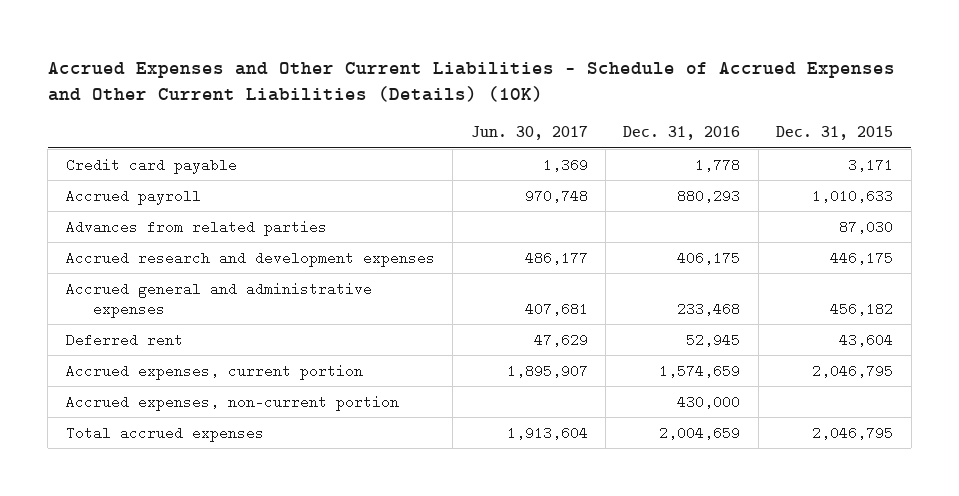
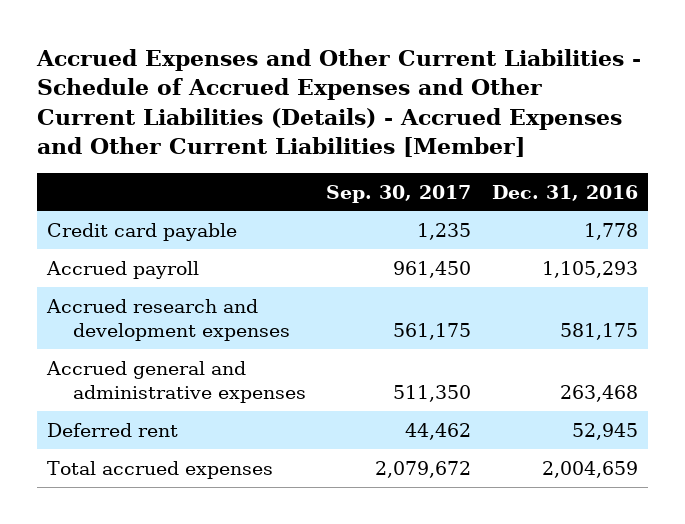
[47,61,895,103] Accrued Expenses and Other Current Liabilities - Schedule of Accrued Expenses and Other Current Liabilities (Details) (10K) -> [35,49,641,157] Accrued Expenses and Other Current Liabilities - Schedule of Accrued Expenses and Other Current Liabilities (Details) - Accrued Expenses and Other Current Liabilities [Member]
[470,126,588,141] Jun. 30, 2017 -> none
[776,126,894,141] Dec. 31, 2015 -> none
none -> [326,184,472,203] Sep. 30, 2017
[65,219,327,236] Advances from related parties -> none
[677,188,741,203] 880,293 -> [541,260,638,278] 1,105,293
[677,250,741,265] 406,175 -> [559,322,638,340] 581,175
[677,301,741,316] 233,468 -> [559,384,638,402] 263,468
[65,363,363,380] Accrued expenses, current portion -> none
[65,394,399,411] Accrued expenses, non-current portion -> none

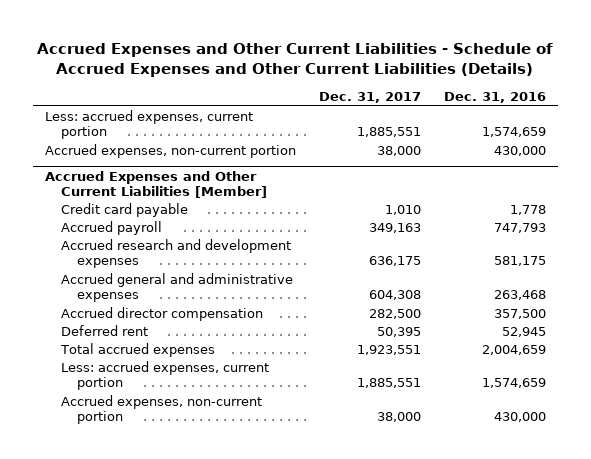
[35,49,641,157] Accrued Expenses and Other Current Liabilities - Schedule of Accrued Expenses and Other Current Liabilities (Details) - Accrued Expenses and Other Current Liabilities [Member] -> [37,42,554,78] Accrued Expenses and Other Current Liabilities - Schedule of Accrued Expenses and Other Current Liabilities (Details)
[326,184,472,203] Sep. 30, 2017 -> none
none -> [318,92,421,104] Dec. 31, 2017
none -> [44,110,253,140] Less: accrued expenses, current portion
none -> [44,144,296,159] Accrued expenses, non-current portion
none -> [44,170,267,198] Accrued Expenses and Other Current Liabilities [Member]
[541,260,638,278] 1,105,293 -> [493,223,546,234] 747,793
none -> [60,307,263,322] Accrued director compensation
none -> [60,361,269,391] Less: accrued expenses, current portion
none -> [60,395,262,425] Accrued expenses, non-current portion

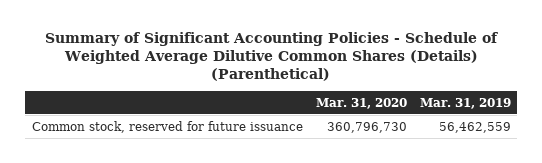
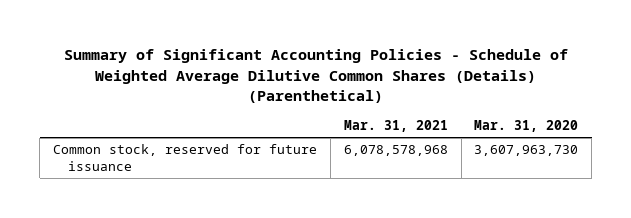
[419,97,511,109] Mar. 31, 2019 -> none
none -> [343,120,448,133] Mar. 31, 2021
[326,121,407,133] 360,796,730 -> [474,145,579,157] 3,607,963,730

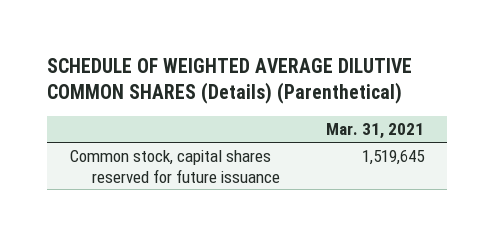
[63,49,568,103] Summary of Significant Accounting Policies - Schedule of Weighted Average Dilutive Common Shares (Details) (Parenthetical) -> [46,58,412,105] SCHEDULE OF WEIGHTED AVERAGE DILUTIVE COMMON SHARES (Details) (Parenthetical)
[474,120,579,133] Mar. 31, 2020 -> none
[53,144,318,172] Common stock, reserved for future issuance -> [69,149,281,183] Common stock, capital shares reserved for future issuance
[343,145,448,157] 6,078,578,968 -> [361,149,425,165] 1,519,645

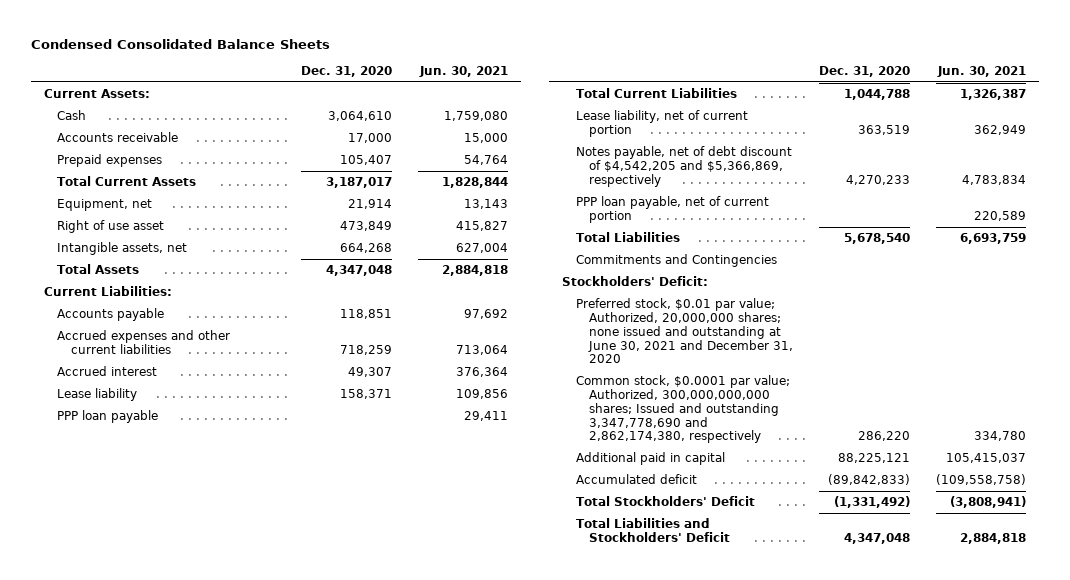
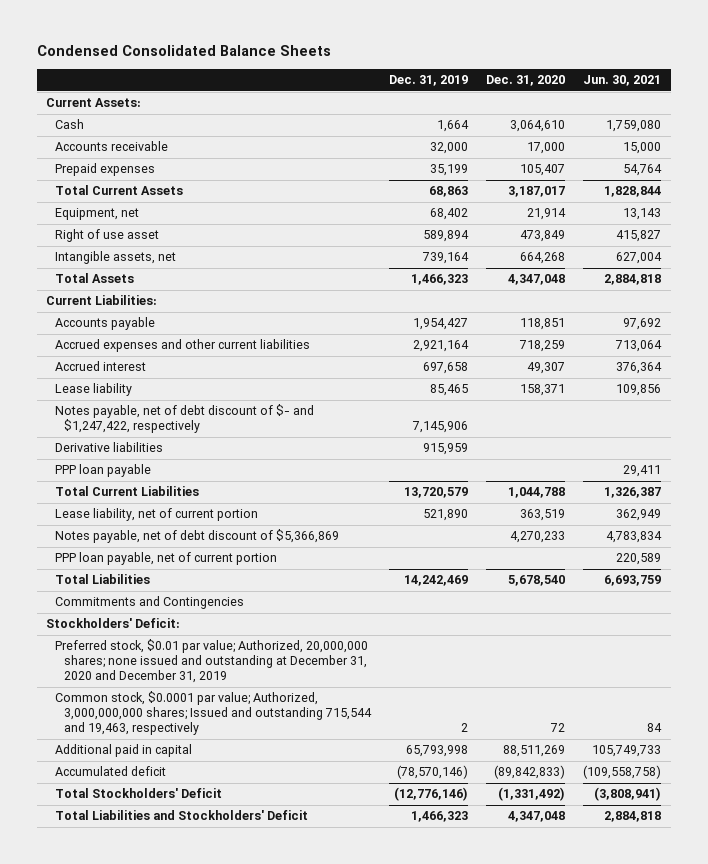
none -> [389,75,469,87] Dec. 31, 2019
none -> [55,404,315,434] Notes payable, net of debt discount of $- and $1,247,422, respectively
none -> [55,442,164,453] Derivative liabilities
[575,146,792,187] Notes payable, net of debt discount of $4,542,205 and $5,366,869, respectively -> [55,529,340,544] Notes payable, net of debt discount of $5,366,869
[575,298,793,364] Preferred stock, $0.01 par value; Authorized, 20,000,000 shares; none issued and outstanding at June 30, 2021 and December 31, 2020 -> [55,639,369,684] Preferred stock, $0.01 par value; Authorized, 20,000,000 shares; none issued and outstanding at December 31, 2020 and December 31, 2019
[575,375,790,444] Common stock, $0.0001 par value; Authorized, 300,000,000,000 shares; Issued and outstanding 3,347,778,690 and 2,862,174,380, respectively -> [55,691,373,736] Common stock, $0.0001 par value; Authorized, 3,000,000,000 shares; Issued and outstanding 715,544 and 19,463, respectively
[857,431,910,442] 286,220 -> [550,723,566,733] 72
[973,431,1026,442] 334,780 -> [647,723,663,733] 84
[837,453,910,464] 88,225,121 -> [503,745,566,758] 88,511,269
[945,453,1026,464] 105,415,037 -> [592,745,662,758] 105,749,733

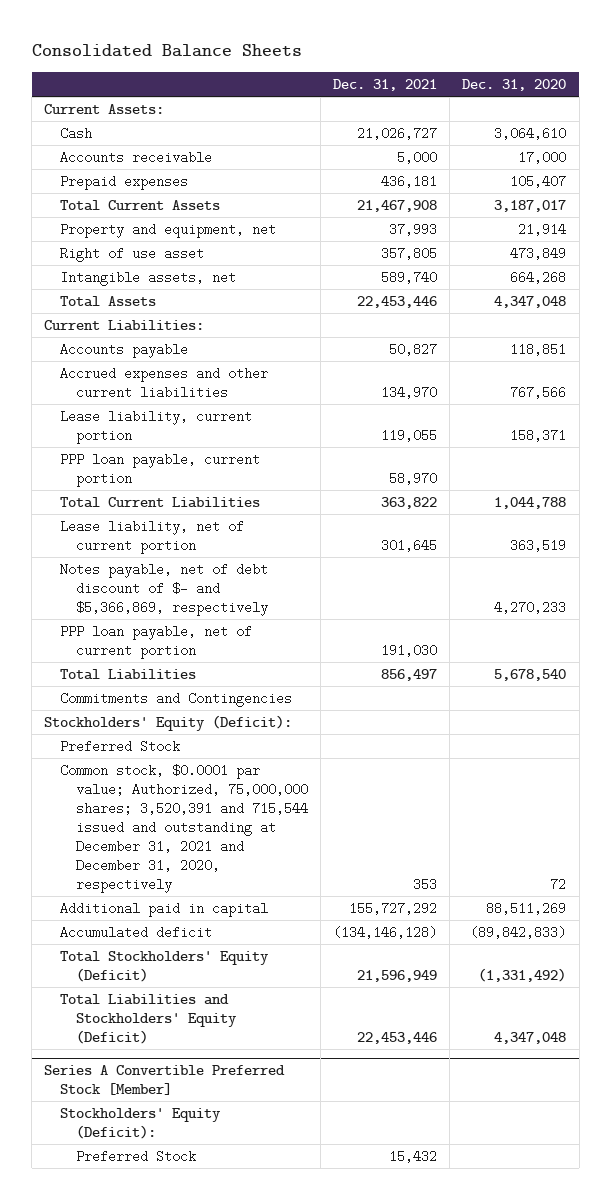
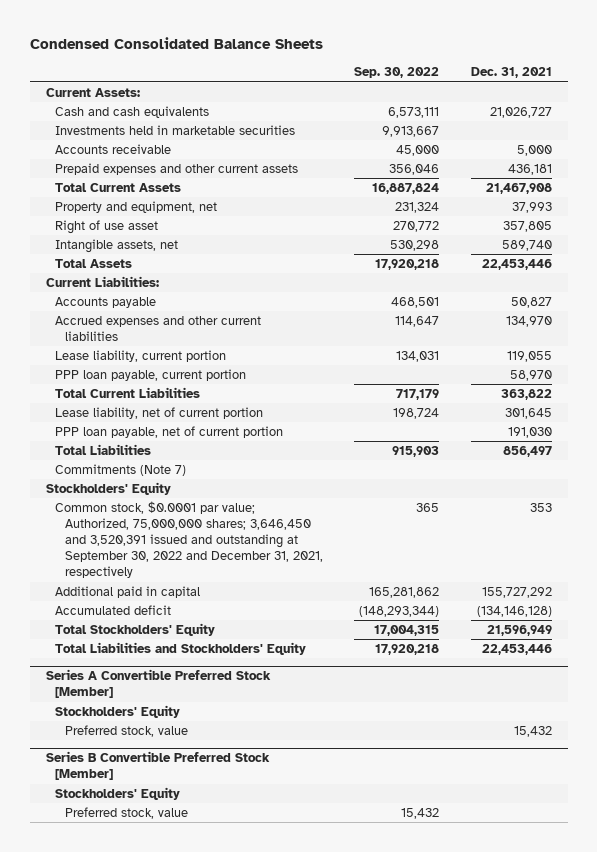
[31,44,302,58] Consolidated Balance Sheets -> [29,37,323,50] Condensed Consolidated Balance Sheets
[462,79,567,92] Dec. 31, 2020 -> none
none -> [354,67,440,79] Sep. 30, 2022
[59,126,92,140] Cash -> [55,106,210,119] Cash and cash equivalents
none -> [55,125,296,136] Investments held in marketable securities
[59,174,188,190] Prepaid expenses -> [55,163,299,176] Prepaid expenses and other current assets
[59,562,268,616] Notes payable, net of debt discount of $- and $5,366,869, respectively -> none
[59,739,180,753] Preferred Stock -> none
[59,691,292,707] Commitments and Contingencies -> [55,464,187,477] Commitments (Note 7)
[44,714,293,731] Stockholders' Equity (Deficit): -> [45,482,171,496] Stockholders' Equity
[59,763,308,894] Common stock, $0.0001 par value; Authorized, 75,000,000 shares; 3,520,391 and 715,544 issued and outstanding at December 31, 2021 and December 31, 2020, respectively -> [55,501,323,579] Common stock, $0.0001 par value; Authorized, 75,000,000 shares; 3,646,450 and 3,520,391 issued and outstanding at September 30, 2022 and December 31, 2021, respectively
[59,950,269,982] Total Stockholders' Equity (Deficit) -> [55,623,216,637] Total Stockholders' Equity
[59,993,237,1044] Total Liabilities and Stockholders' Equity (Deficit) -> [55,642,307,656] Total Liabilities and Stockholders' Equity
[59,1107,221,1139] Stockholders' Equity (Deficit): -> [55,705,181,719] Stockholders' Equity
[75,1149,196,1163] Preferred Stock -> [64,725,188,738] Preferred stock, value
none -> [45,751,270,781] Series B Convertible Preferred Stock [Member]
none -> [55,787,181,801] Stockholders' Equity
none -> [64,807,188,820] Preferred stock, value

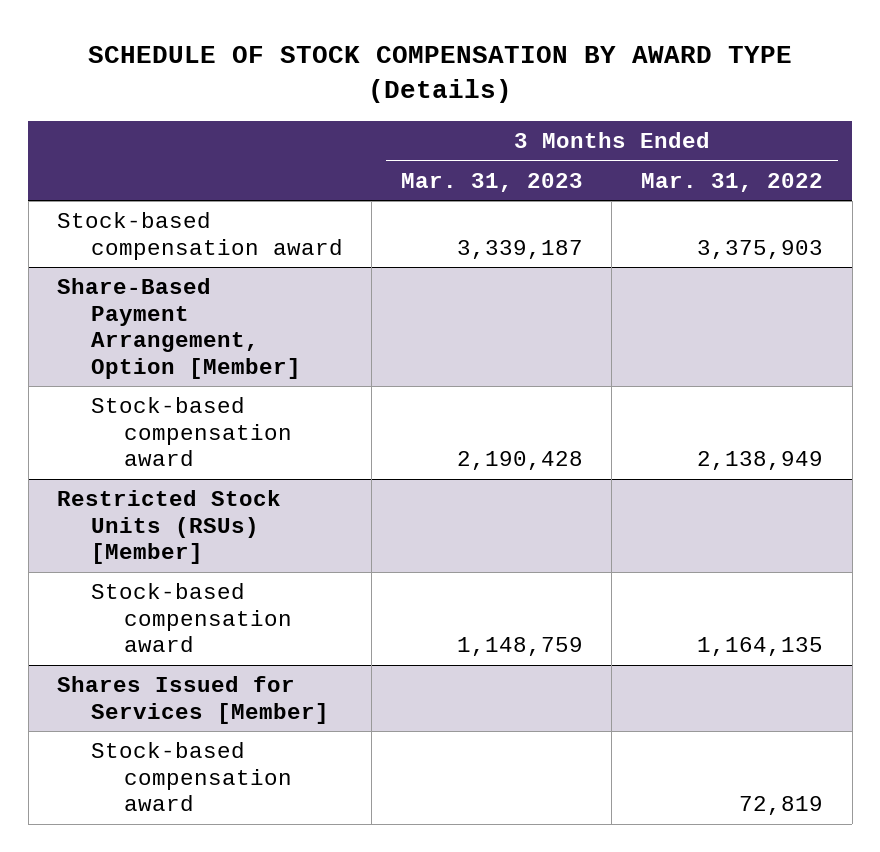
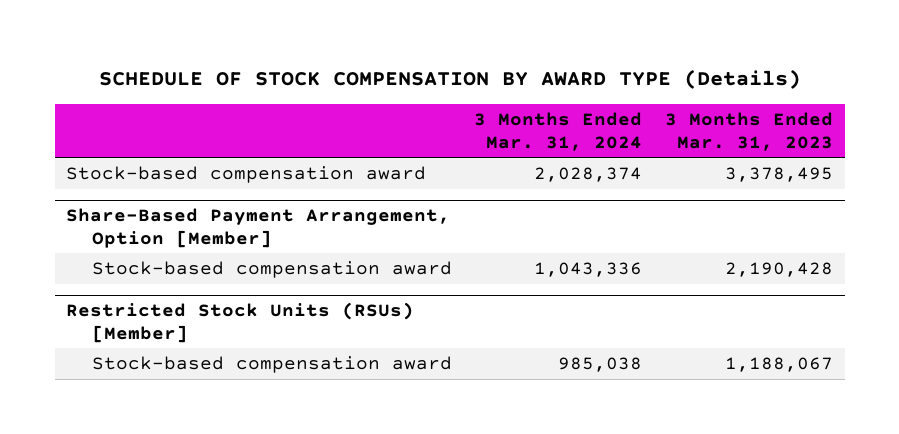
[641,172,824,192] Mar. 31, 2022 -> none
none -> [474,112,643,151] 3 Months Ended Mar. 31, 2024
[456,239,583,259] 3,339,187 -> [725,167,834,183] 3,378,495
[57,676,329,724] Shares Issued for Services [Member] -> none
[90,742,292,812] Stock-based compensation award -> none
[456,637,583,657] 1,148,759 -> [725,357,834,373] 1,188,067

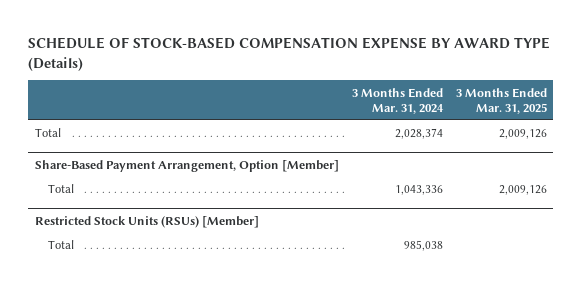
[98,68,801,89] SCHEDULE OF STOCK COMPENSATION BY AWARD TYPE (Details) -> [28,36,551,71] SCHEDULE OF STOCK-BASED COMPENSATION EXPENSE BY AWARD TYPE (Details)
[665,112,834,151] 3 Months Ended Mar. 31, 2023 -> none
none -> [455,87,547,114] 3 Months Ended Mar. 31, 2025
[66,166,427,184] Stock-based compensation award -> [34,128,61,138] Total
[91,261,452,279] Stock-based compensation award -> [48,184,75,194] Total
[91,356,452,374] Stock-based compensation award -> [48,240,75,250] Total

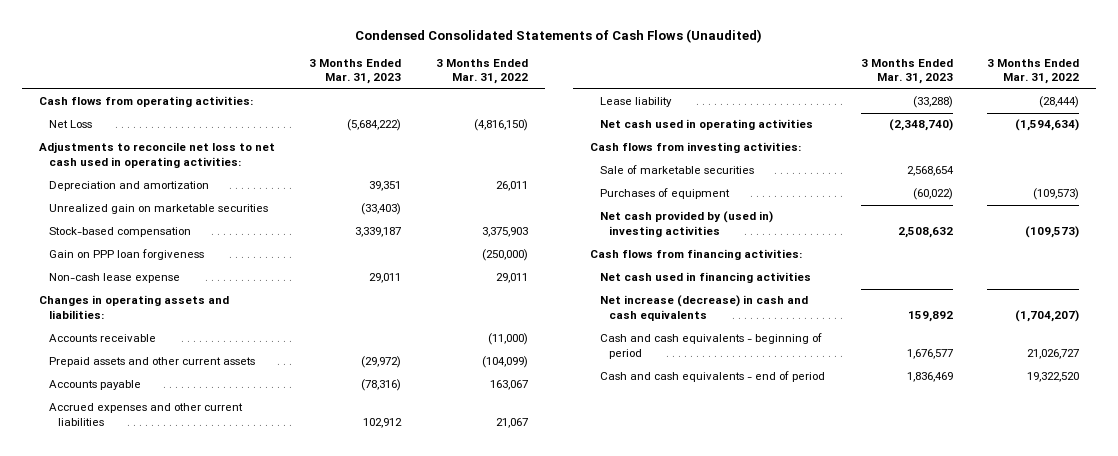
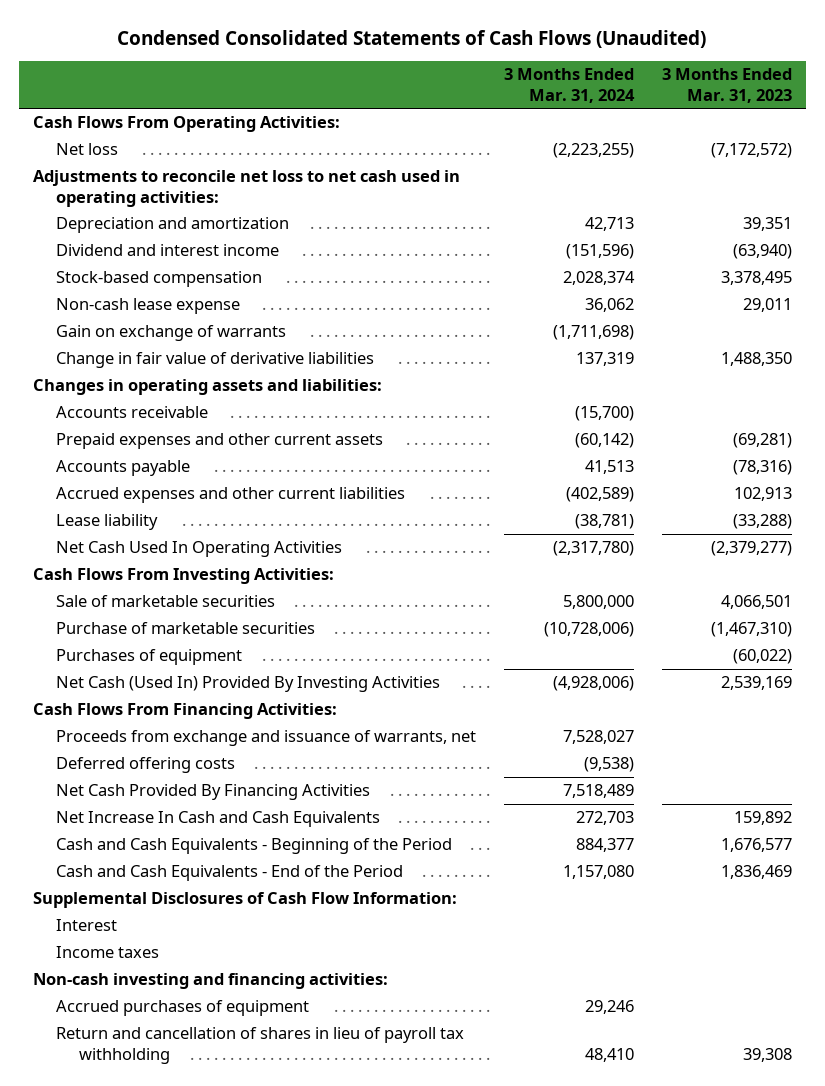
[435,58,528,85] 3 Months Ended Mar. 31, 2022 -> none
none -> [503,68,635,103] 3 Months Ended Mar. 31, 2024
[39,96,254,108] Cash flows from operating activities: -> [32,116,340,133] Cash Flows From Operating Activities:
[48,120,92,129] Net Loss -> [55,143,118,156] Net loss
[347,119,402,132] (5,684,222) -> [711,143,793,159] (7,172,572)
[48,204,268,215] Unrealized gain on marketable securities -> none
[48,249,204,261] Gain on PPP loan forgiveness -> none
none -> [55,244,279,257] Dividend and interest income
[355,227,402,238] 3,339,187 -> [721,271,793,286] 3,378,495
none -> [55,325,286,342] Gain on exchange of warrants
none -> [55,352,374,369] Change in fair value of derivative liabilities
[48,357,255,368] Prepaid assets and other current assets -> [55,433,383,450] Prepaid expenses and other current assets
[361,356,402,369] (29,972) -> [733,433,793,449] (69,281)
[363,418,403,429] 102,912 -> [734,487,793,502] 102,913
[599,119,813,131] Net cash used in operating activities -> [55,541,342,558] Net Cash Used In Operating Activities
[888,119,953,132] (2,348,740) -> [711,541,793,557] (2,379,277)
[590,142,802,154] Cash flows from investing activities: -> [32,568,334,585] Cash Flows From Investing Activities:
[906,166,954,177] 2,568,654 -> [721,595,793,610] 4,066,501
none -> [55,622,315,635] Purchase of marketable securities
[599,211,773,238] Net cash provided by (used in) investing activities -> [55,676,440,693] Net Cash (Used In) Provided By Investing Activities
[897,227,953,239] 2,508,632 -> [721,676,793,691] 2,539,169
[590,249,803,261] Cash flows from financing activities: -> [32,703,337,720] Cash Flows From Financing Activities:
none -> [55,730,476,747] Proceeds from exchange and issuance of warrants, net
none -> [55,757,235,774] Deferred offering costs
[599,272,811,284] Net cash used in financing activities -> [55,784,370,801] Net Cash Provided By Financing Activities
[599,295,808,322] Net increase (decrease) in cash and cash equivalents -> [55,811,380,828] Net Increase In Cash and Cash Equivalents
[599,333,822,360] Cash and cash equivalents - beginning of period -> [55,838,452,855] Cash and Cash Equivalents - Beginning of the Period
[599,371,825,383] Cash and cash equivalents - end of period -> [55,865,403,882] Cash and Cash Equivalents - End of the Period
none -> [32,892,457,909] Supplemental Disclosures of Cash Flow Information:
none -> [55,919,117,932] Interest
none -> [55,946,159,959] Income taxes
none -> [32,973,388,990] Non-cash investing and financing activities:
none -> [55,1000,309,1017] Accrued purchases of equipment
none -> [55,1027,464,1064] Return and cancellation of shares in lieu of payroll tax withholding

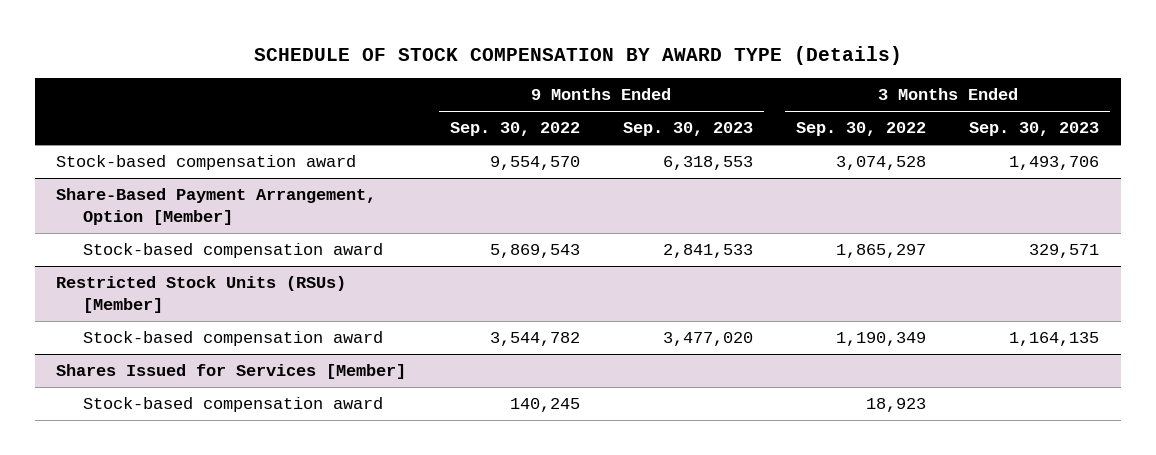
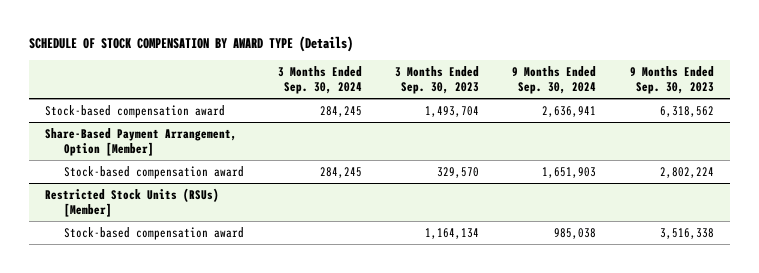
[449,122,580,137] Sep. 30, 2022 -> none
[796,122,927,137] Sep. 30, 2022 -> none
none -> [277,65,362,95] 3 Months Ended Sep. 30, 2024
none -> [512,65,597,95] 9 Months Ended Sep. 30, 2024
[662,156,753,171] 6,318,553 -> [659,105,714,117] 6,318,562
[1009,156,1100,171] 1,493,706 -> [425,105,480,117] 1,493,704
[662,244,753,259] 2,841,533 -> [659,166,714,178] 2,802,224
[1029,244,1100,259] 329,571 -> [437,166,480,178] 329,570
[56,364,407,380] Shares Issued for Services [Member] -> none
[83,397,384,413] Stock-based compensation award -> none
[662,332,753,347] 3,477,020 -> [659,227,714,239] 3,516,338
[1009,332,1100,347] 1,164,135 -> [425,227,480,239] 1,164,134

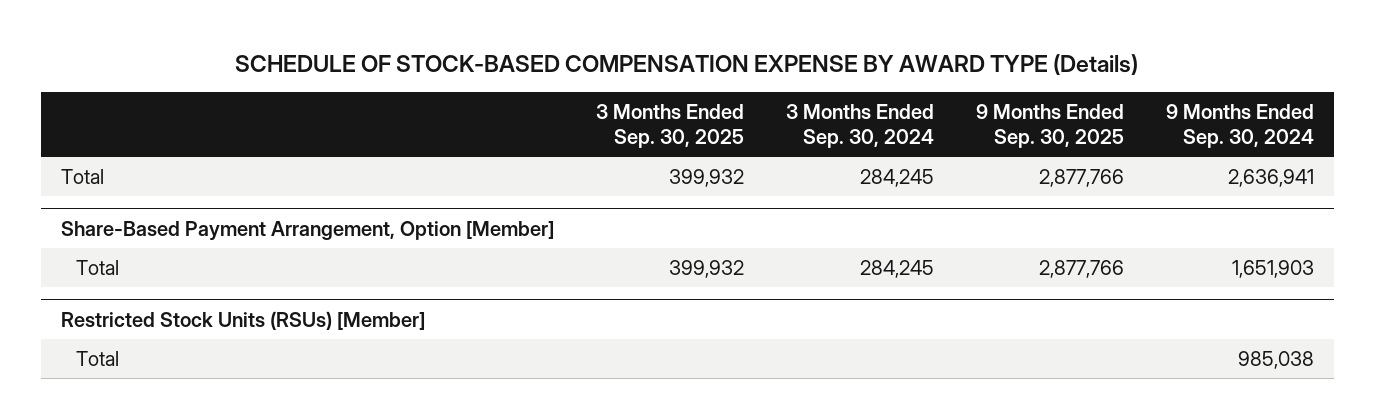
[28,35,353,52] SCHEDULE OF STOCK COMPENSATION BY AWARD TYPE (Details) -> [235,53,1139,75] SCHEDULE OF STOCK-BASED COMPENSATION EXPENSE BY AWARD TYPE (Details)
[395,65,480,95] 3 Months Ended Sep. 30, 2023 -> none
[629,65,714,95] 9 Months Ended Sep. 30, 2023 -> none
none -> [596,103,745,149] 3 Months Ended Sep. 30, 2025
none -> [975,103,1124,149] 9 Months Ended Sep. 30, 2025
[45,104,226,118] Stock-based compensation award -> [61,168,105,184] Total
[64,165,245,179] Stock-based compensation award -> [76,259,120,275] Total
[64,226,245,240] Stock-based compensation award -> [76,350,120,366] Total

